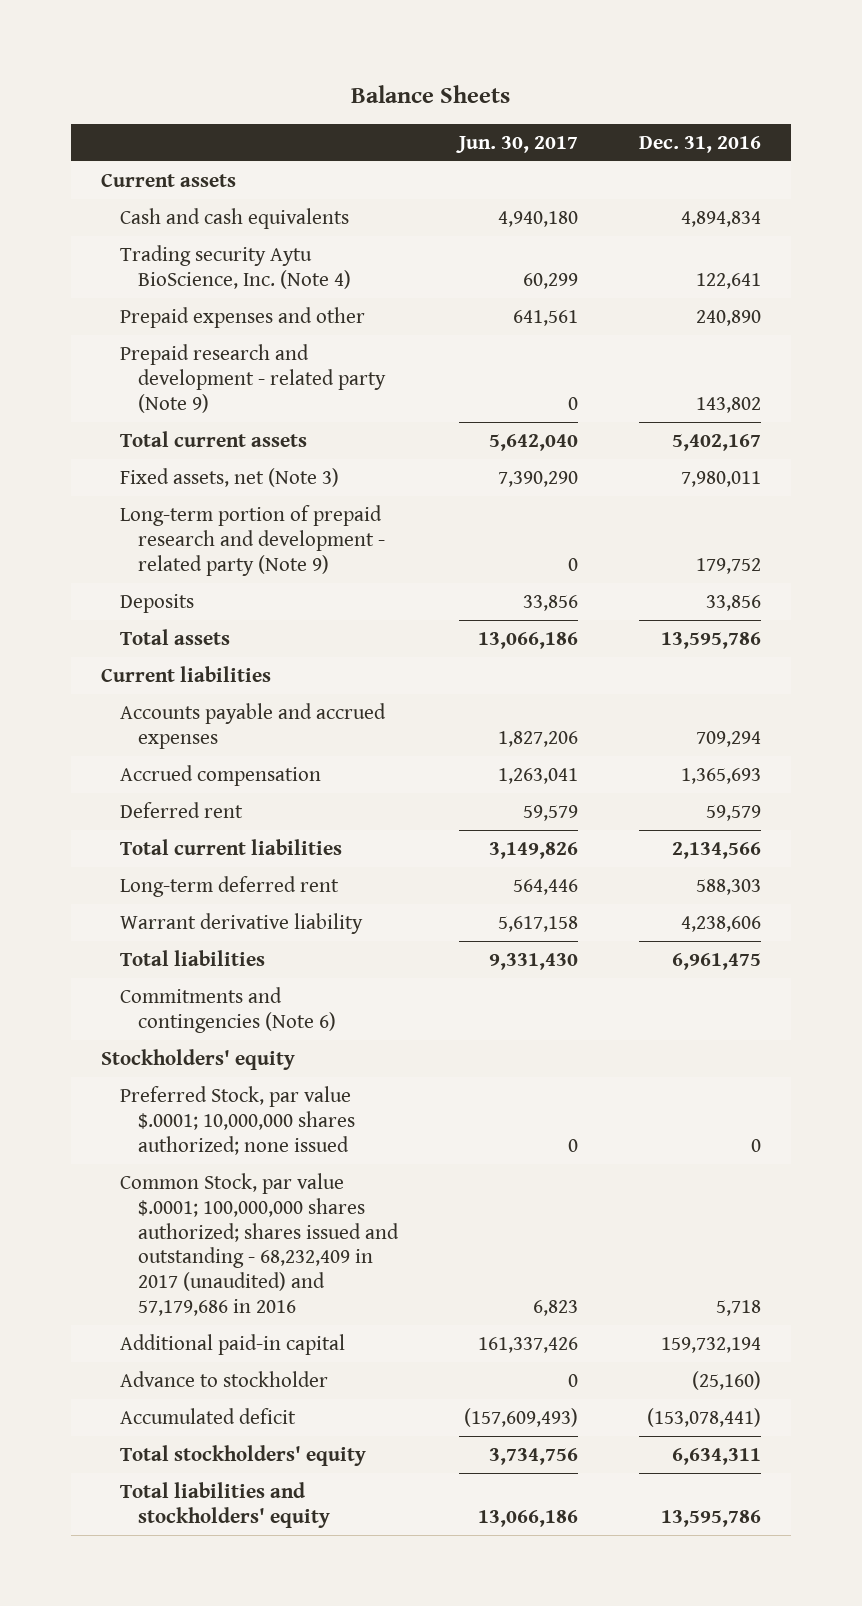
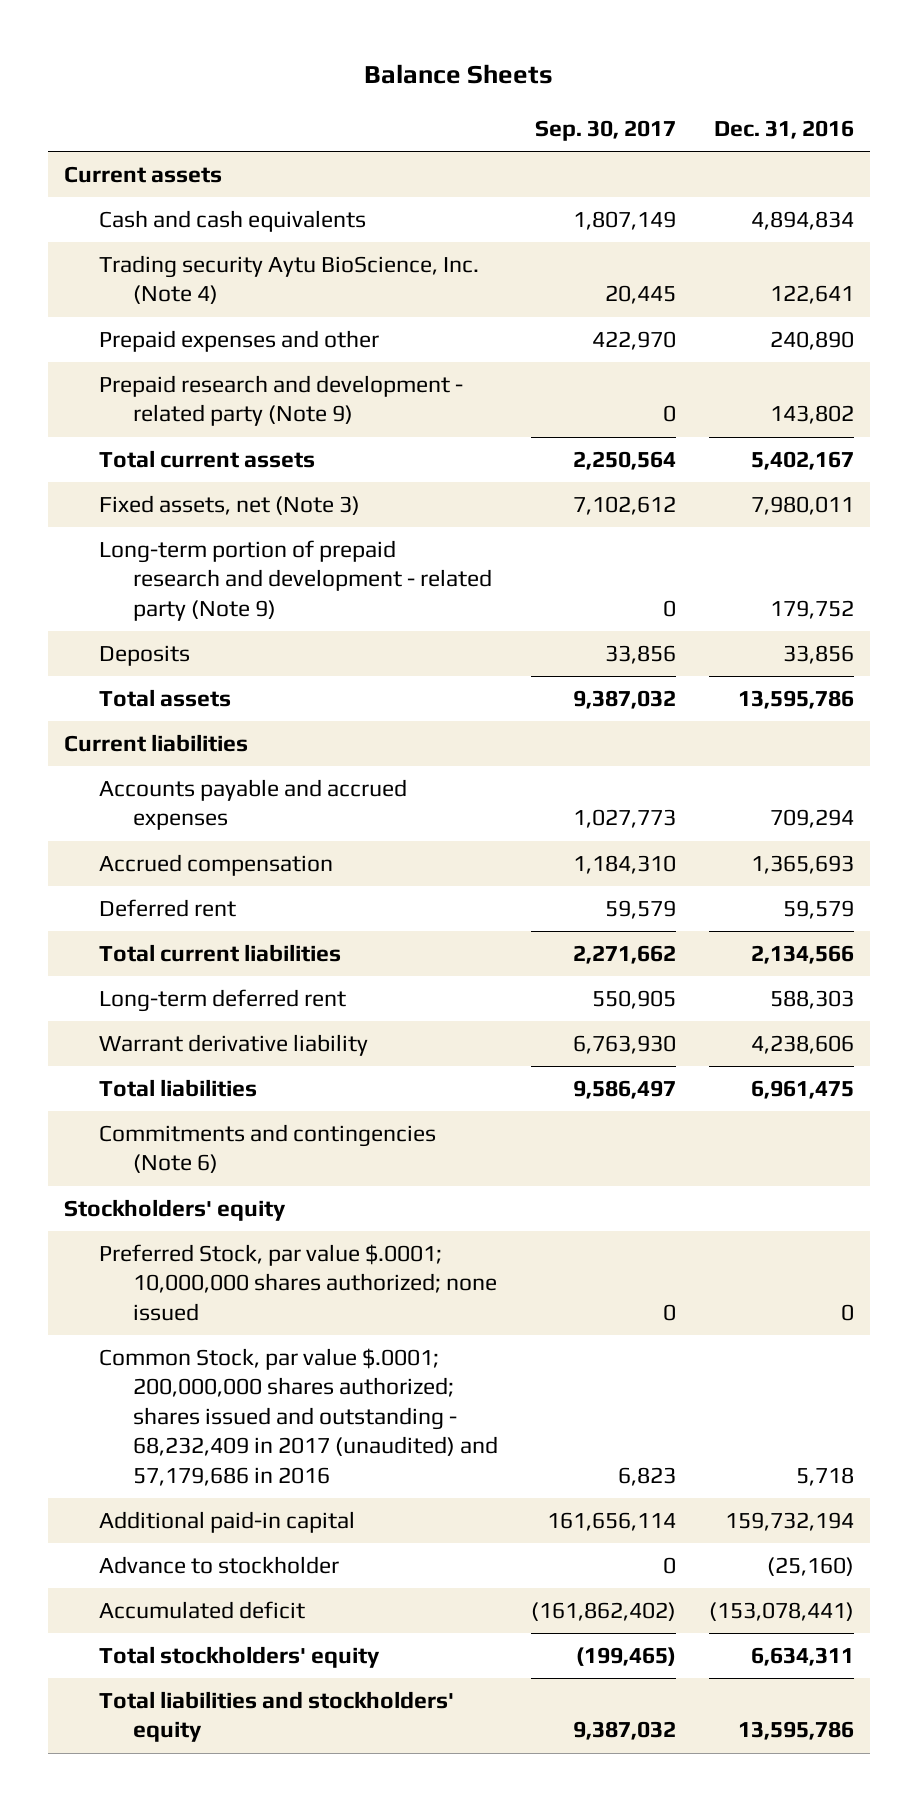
[456,135,579,153] Jun. 30, 2017 -> none
none -> [534,120,676,142] Sep. 30, 2017
[119,1172,400,1317] Common Stock, par value $.0001; 100,000,000 shares authorized; shares issued and outstanding - 68,232,409 in 2017 (unaudited) and 57,179,686 in 2016 -> [98,1348,498,1486] Common Stock, par value $.0001; 200,000,000 shares authorized; shares issued and outstanding - 68,232,409 in 2017 (unaudited) and 57,179,686 in 2016

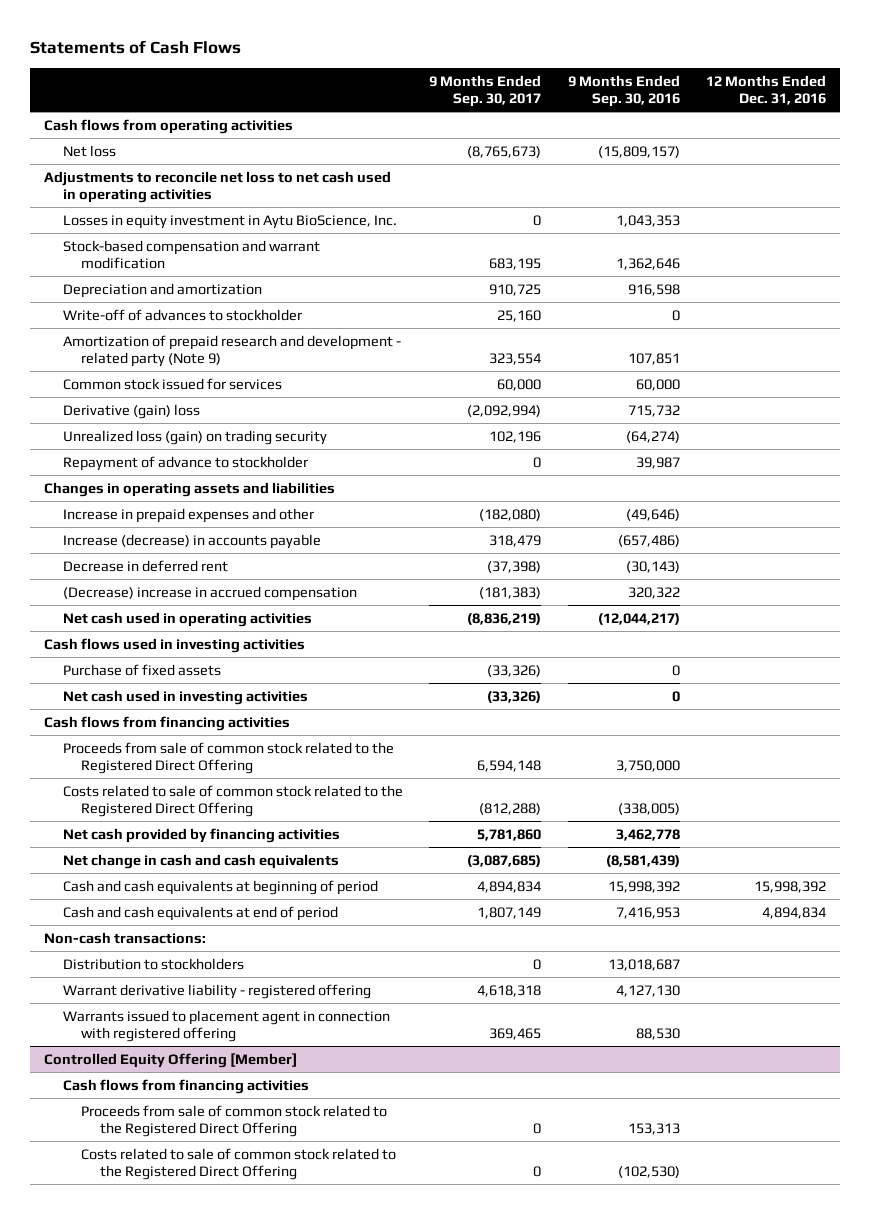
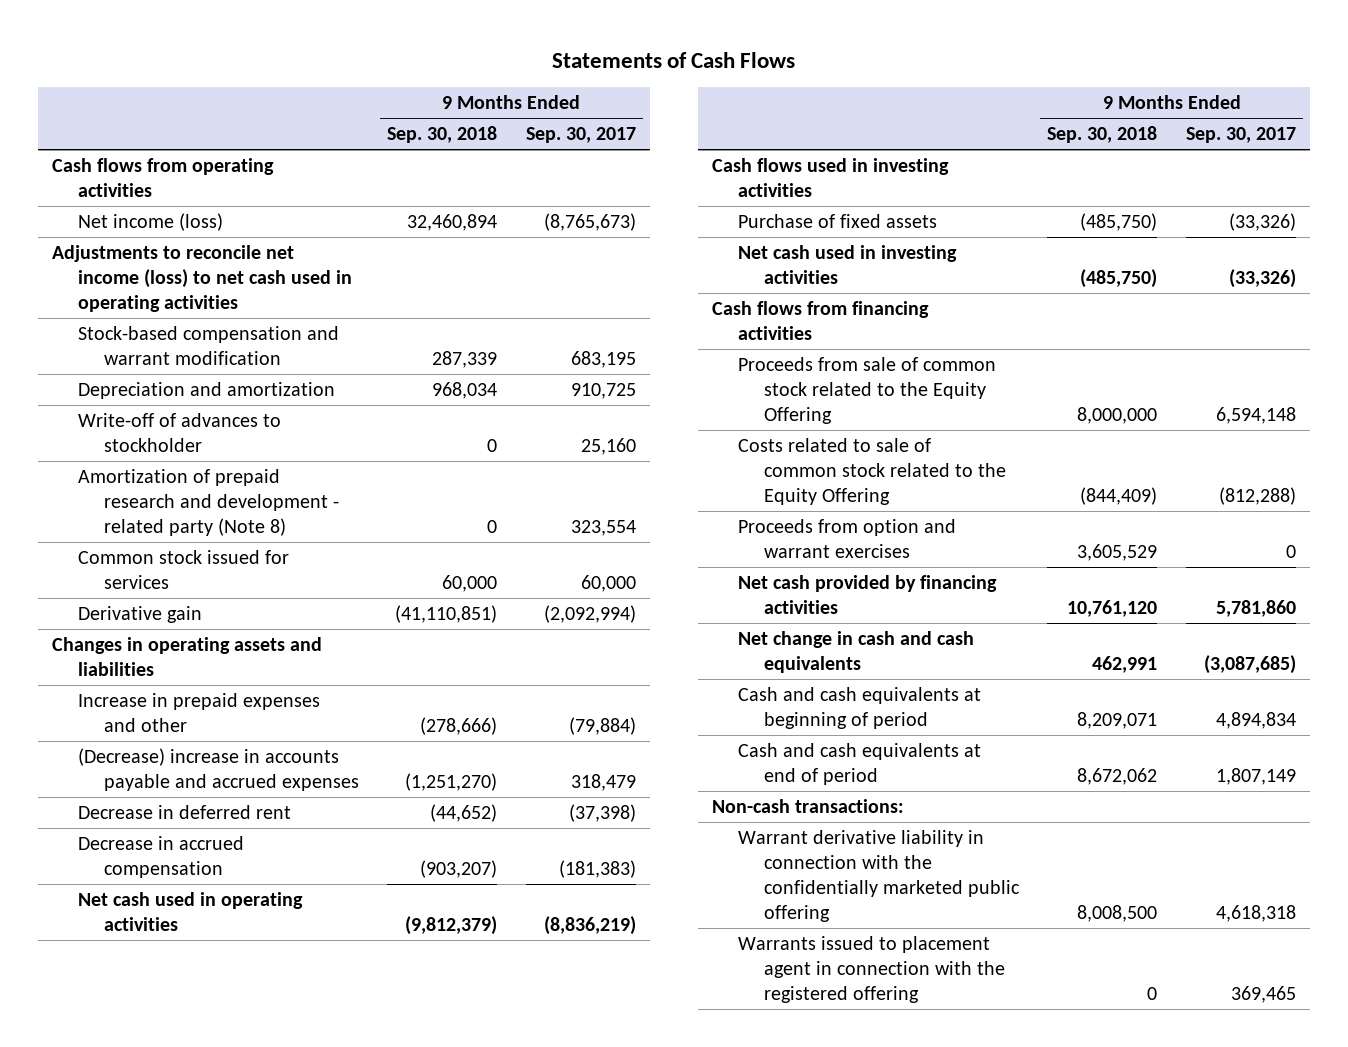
[567,74,680,107] 9 Months Ended Sep. 30, 2016 -> none
[706,74,827,105] 12 Months Ended Dec. 31, 2016 -> none
none -> [387,125,498,143] Sep. 30, 2018
[62,214,397,229] Losses in equity investment in Aytu BioScience, Inc. -> none
[62,144,116,157] Net loss -> [77,212,223,231] Net income (loss)
[43,170,391,204] Adjustments to reconcile net loss to net cash used in operating activities -> [51,244,352,312] Adjustments to reconcile net income (loss) to net cash used in operating activities
[62,334,401,368] Amortization of prepaid research and development - related party (Note 9) -> [77,468,339,536] Amortization of prepaid research and development - related party (Note 8)
[62,429,327,445] Unrealized loss (gain) on trading security -> none
[62,455,308,471] Repayment of advance to stockholder -> none
[62,403,200,419] Derivative (gain) loss -> [77,605,202,623] Derivative gain
[479,508,542,521] (182,080) -> [568,716,636,735] (79,884)
[62,533,321,549] Increase (decrease) in accounts payable -> [77,747,359,791] (Decrease) increase in accounts payable and accrued expenses
[62,585,357,601] (Decrease) increase in accrued compensation -> [77,835,244,878] Decrease in accrued compensation
[62,741,394,775] Proceeds from sale of common stock related to the Registered Direct Offering -> [738,356,997,424] Proceeds from sale of common stock related to the Equity Offering
[62,784,403,818] Costs related to sale of common stock related to the Registered Direct Offering -> [738,437,1007,505] Costs related to sale of common stock related to the Equity Offering
none -> [738,518,957,558] Proceeds from option and warrant exercises
[62,957,244,970] Distribution to stockholders -> none
[43,1052,297,1068] Controlled Equity Offering [Member] -> none
[62,1078,309,1094] Cash flows from financing activities -> none
[81,1104,388,1138] Proceeds from sale of common stock related to the Registered Direct Offering -> none
[81,1147,397,1181] Costs related to sale of common stock related to the Registered Direct Offering -> none
[62,983,371,999] Warrant derivative liability - registered offering -> [738,829,1021,923] Warrant derivative liability in connection with the confidentially marketed public offering
[62,1009,390,1043] Warrants issued to placement agent in connection with registered offering -> [738,935,1006,1003] Warrants issued to placement agent in connection with the registered offering

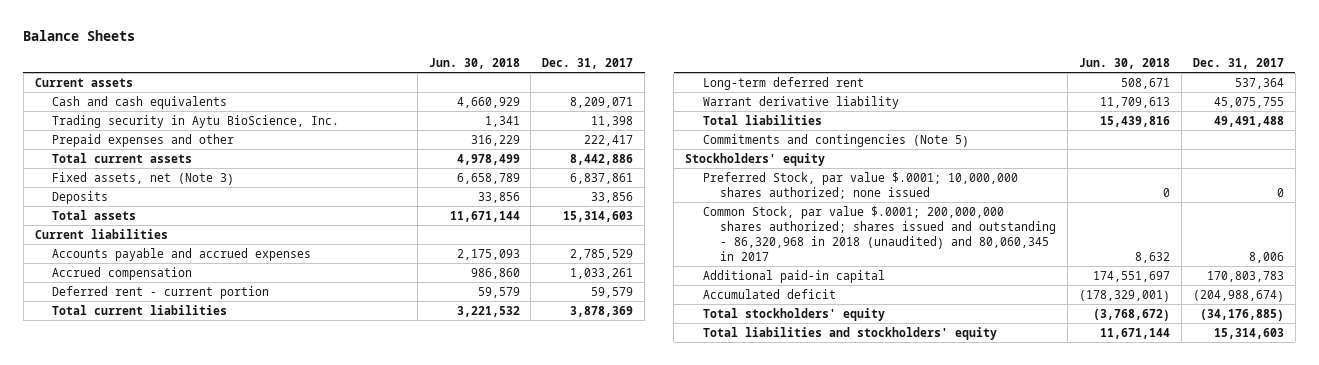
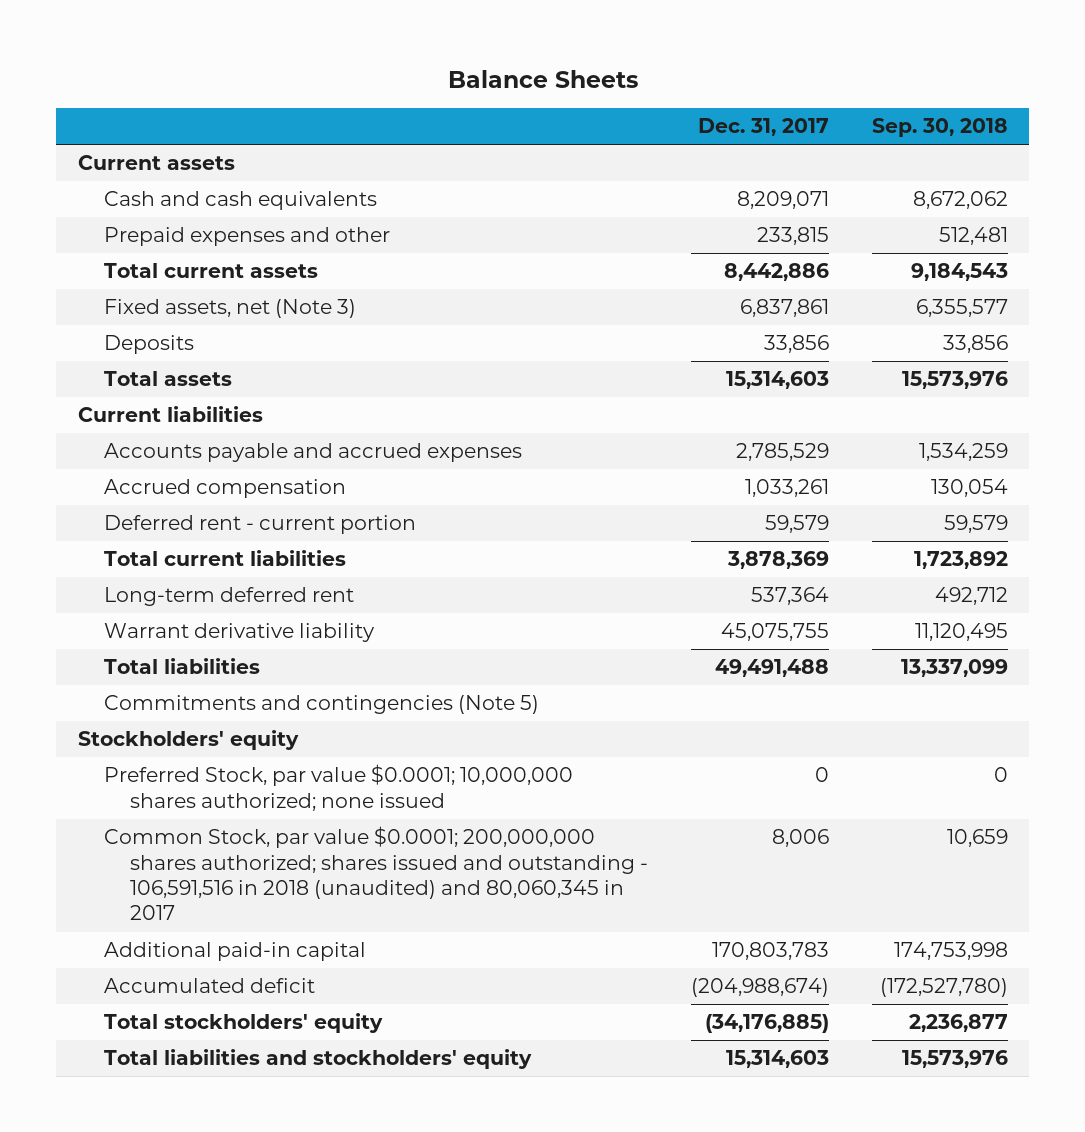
[428,57,520,69] Jun. 30, 2018 -> none
none -> [871,118,1008,138] Sep. 30, 2018
[52,114,340,128] Trading security in Aytu BioScience, Inc. -> none
[584,134,634,146] 222,417 -> [756,227,829,246] 233,815
[702,171,1018,199] Preferred Stock, par value $.0001; 10,000,000 shares authorized; none issued -> [103,764,573,811] Preferred Stock, par value $0.0001; 10,000,000 shares authorized; none issued
[702,205,1057,261] Common Stock, par value $.0001; 200,000,000 shares authorized; shares issued and outstanding - 86,320,968 in 2018 (unaudited) and 80,060,345 in 2017 -> [103,826,648,921] Common Stock, par value $0.0001; 200,000,000 shares authorized; shares issued and outstanding - 106,591,516 in 2018 (unaudited) and 80,060,345 in 2017

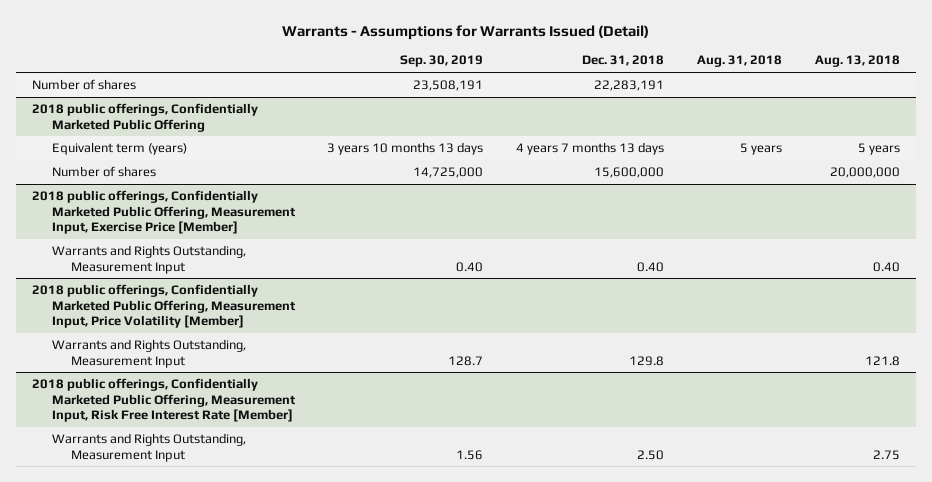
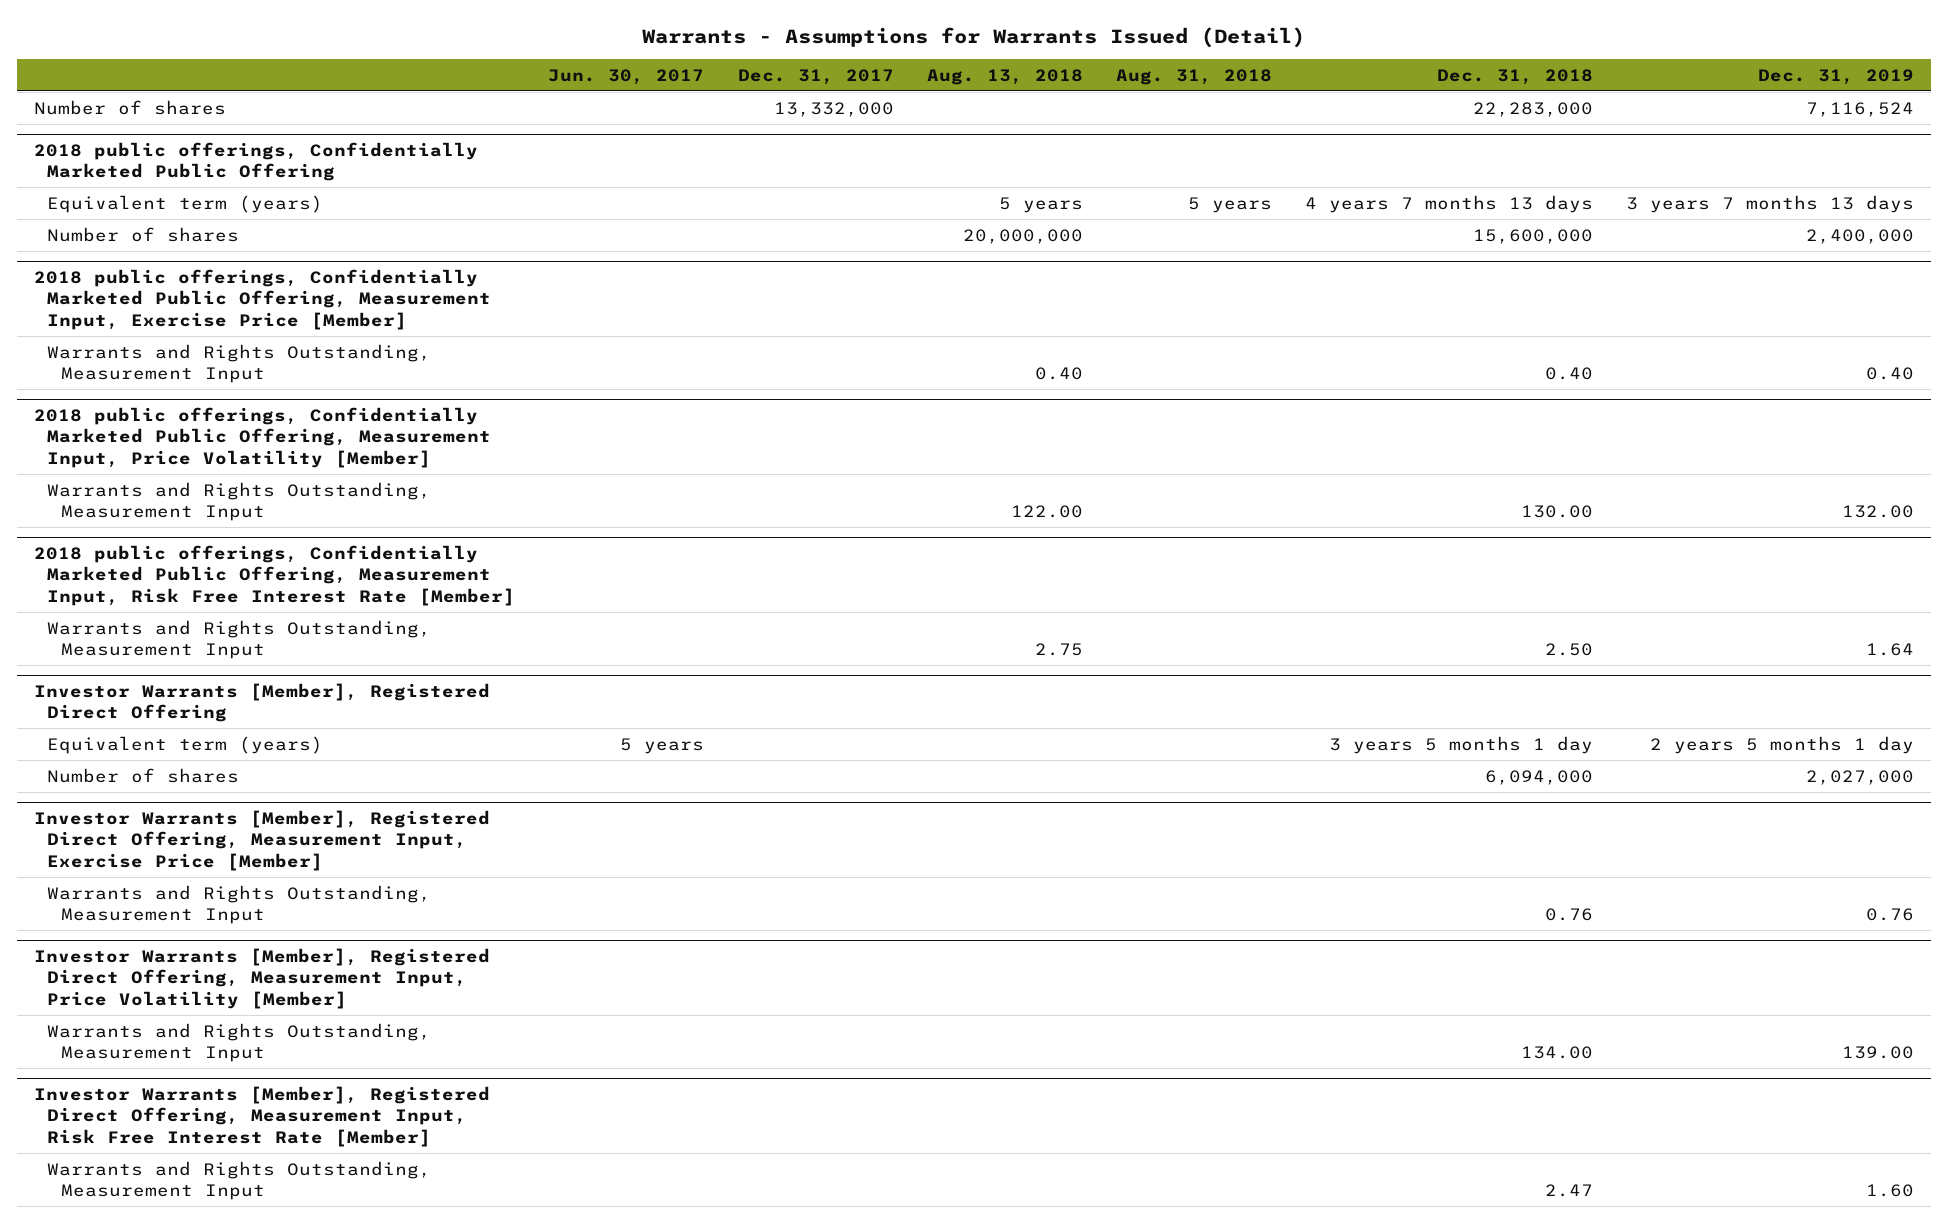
[400,55,484,68] Sep. 30, 2019 -> none
none -> [548,68,705,85] Jun. 30, 2017
none -> [737,68,894,85] Dec. 31, 2017
none -> [1758,68,1915,85] Dec. 31, 2019
[594,79,665,91] 22,283,191 -> [1473,101,1594,117] 22,283,000
[629,355,665,366] 129.8 -> [1521,504,1594,518] 130.00
[864,355,900,366] 121.8 -> [1010,504,1083,518] 122.00
none -> [33,683,490,723] Investor Warrants [Member], Registered Direct Offering
none -> [47,735,324,754] Equivalent term (years)
none -> [47,767,240,783] Number of shares
none -> [33,810,490,871] Investor Warrants [Member], Registered Direct Offering, Measurement Input, Exercise Price [Member]
none -> [47,884,432,924] Warrants and Rights Outstanding, Measurement Input
none -> [33,948,490,1009] Investor Warrants [Member], Registered Direct Offering, Measurement Input, Price Volatility [Member]
none -> [47,1022,432,1062] Warrants and Rights Outstanding, Measurement Input
none -> [33,1086,490,1147] Investor Warrants [Member], Registered Direct Offering, Measurement Input, Risk Free Interest Rate [Member]
none -> [47,1160,432,1200] Warrants and Rights Outstanding, Measurement Input

